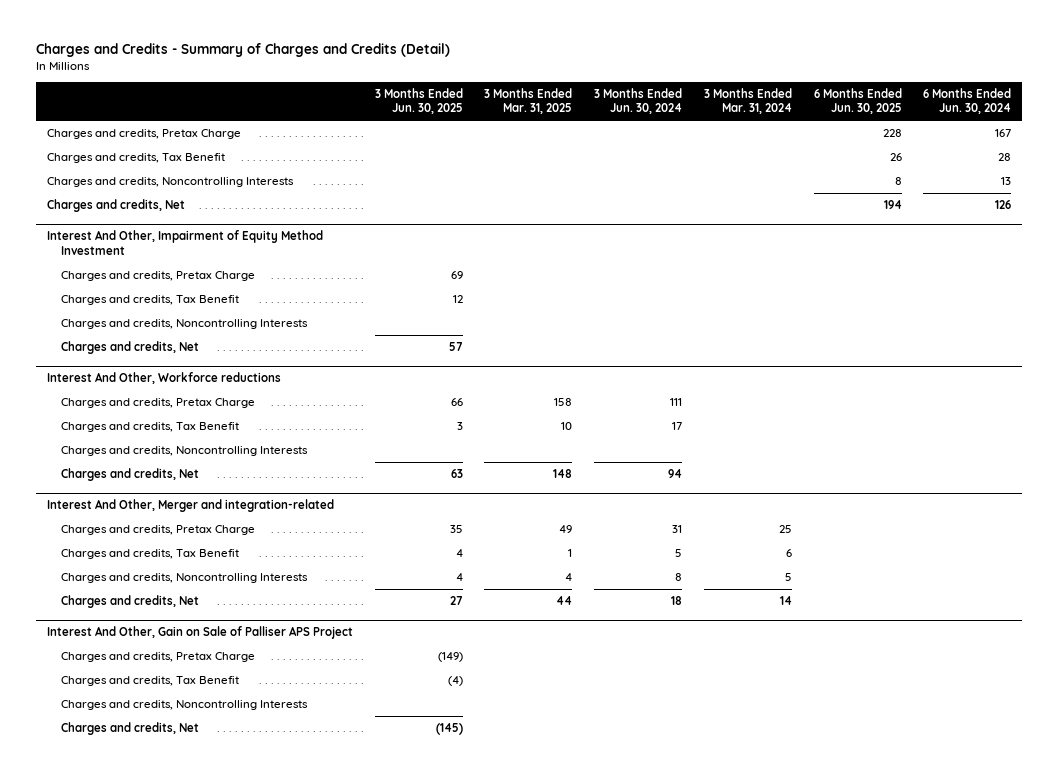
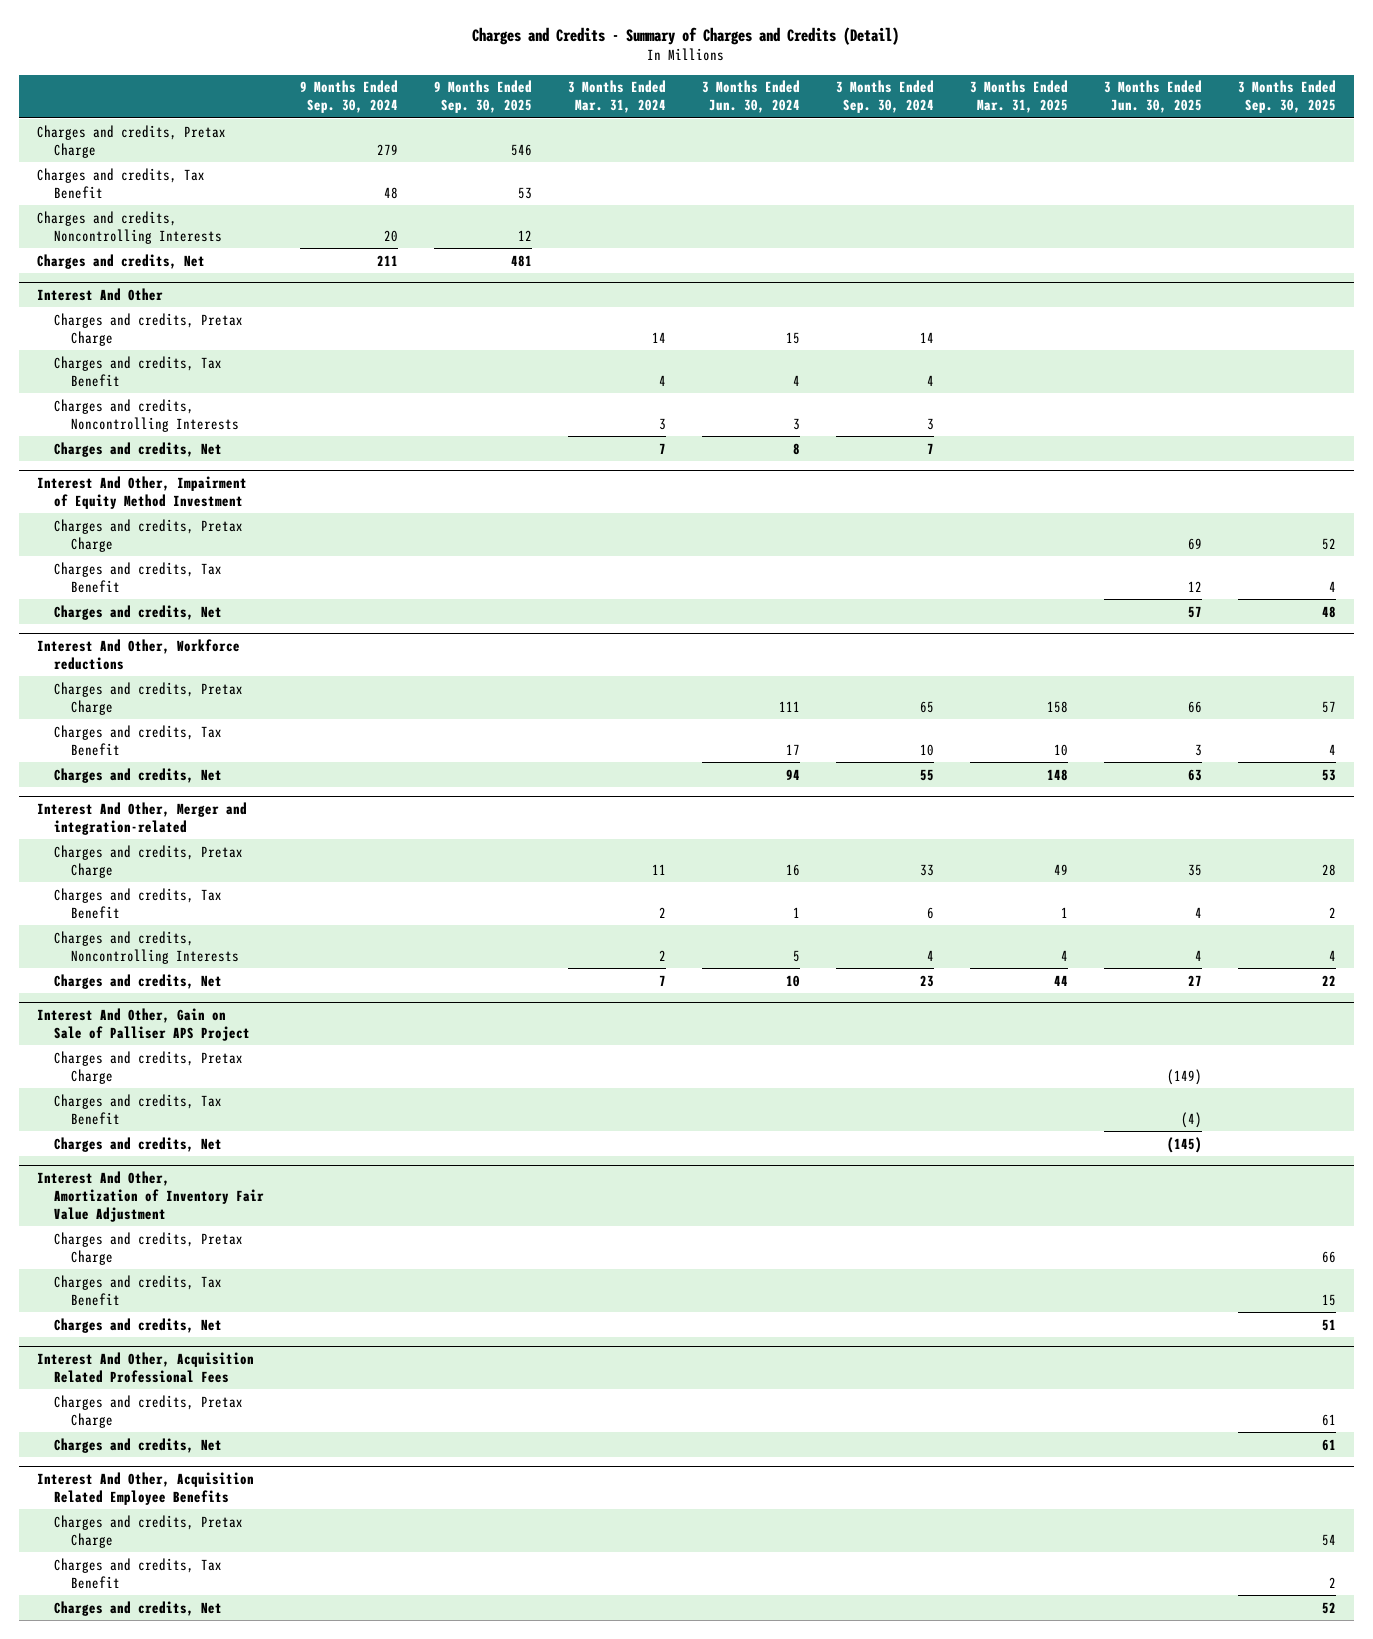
[813,87,902,115] 6 Months Ended Jun. 30, 2025 -> none
[923,87,1012,115] 6 Months Ended Jun. 30, 2024 -> none
none -> [299,80,398,114] 9 Months Ended Sep. 30, 2024
none -> [433,80,532,114] 9 Months Ended Sep. 30, 2025
none -> [835,80,934,114] 3 Months Ended Sep. 30, 2024
none -> [1237,80,1336,114] 3 Months Ended Sep. 30, 2025
none -> [36,287,163,301] Interest And Other
none -> [53,312,243,346] Charges and credits, Pretax Charge
none -> [53,355,222,387] Charges and credits, Tax Benefit
none -> [53,398,240,432] Charges and credits, Noncontrolling Interests
none -> [53,441,222,457] Charges and credits, Net
[61,319,309,330] Charges and credits, Noncontrolling Interests -> none
[61,446,309,457] Charges and credits, Noncontrolling Interests -> none
[672,525,683,534] 31 -> [785,863,800,876] 16
[778,525,792,534] 25 -> [651,863,666,875] 11
[675,549,683,558] 5 -> [792,906,800,918] 1
[785,549,792,558] 6 -> [658,906,666,918] 2
[675,573,683,582] 8 -> [792,949,800,962] 5
[784,573,792,582] 5 -> [658,949,666,961] 2
[671,596,683,606] 18 -> [785,974,800,987] 10
[779,596,792,606] 14 -> [658,974,666,986] 7
[61,700,309,711] Charges and credits, Noncontrolling Interests -> none
none -> [36,1170,264,1222] Interest And Other, Amortization of Inventory Fair Value Adjustment
none -> [53,1231,243,1265] Charges and credits, Pretax Charge
none -> [53,1274,222,1306] Charges and credits, Tax Benefit
none -> [53,1317,222,1333] Charges and credits, Net
none -> [36,1351,254,1383] Interest And Other, Acquisition Related Professional Fees
none -> [53,1394,243,1428] Charges and credits, Pretax Charge
none -> [53,1437,222,1453] Charges and credits, Net
none -> [36,1471,254,1505] Interest And Other, Acquisition Related Employee Benefits
none -> [53,1514,243,1548] Charges and credits, Pretax Charge
none -> [53,1557,222,1589] Charges and credits, Tax Benefit
none -> [53,1600,222,1616] Charges and credits, Net

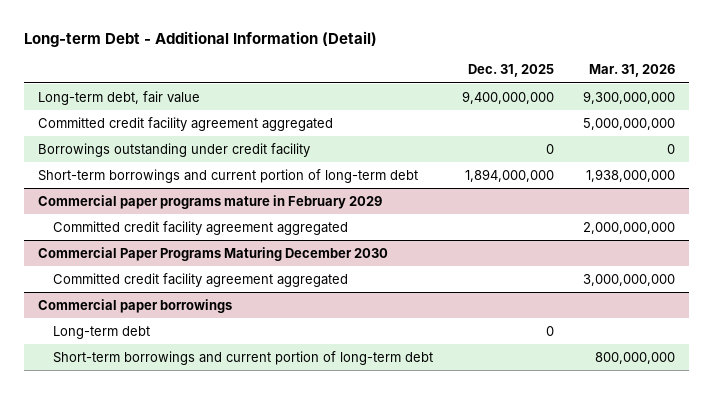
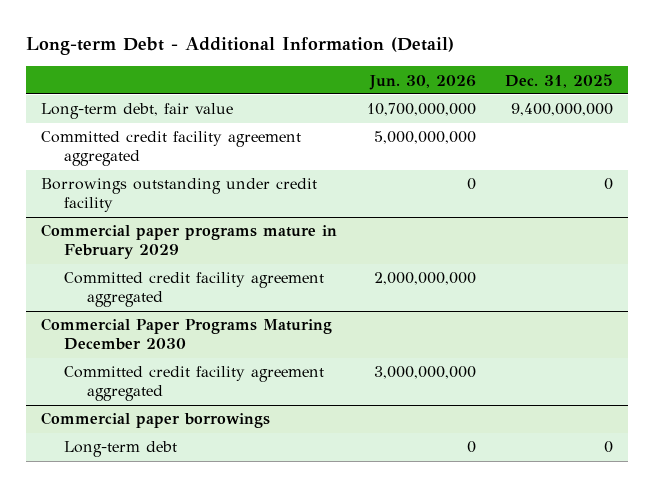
[588,64,675,78] Mar. 31, 2026 -> none
none -> [368,74,476,90] Jun. 30, 2026
[38,168,419,183] Short-term borrowings and current portion of long-term debt -> none
[52,350,433,365] Short-term borrowings and current portion of long-term debt -> none

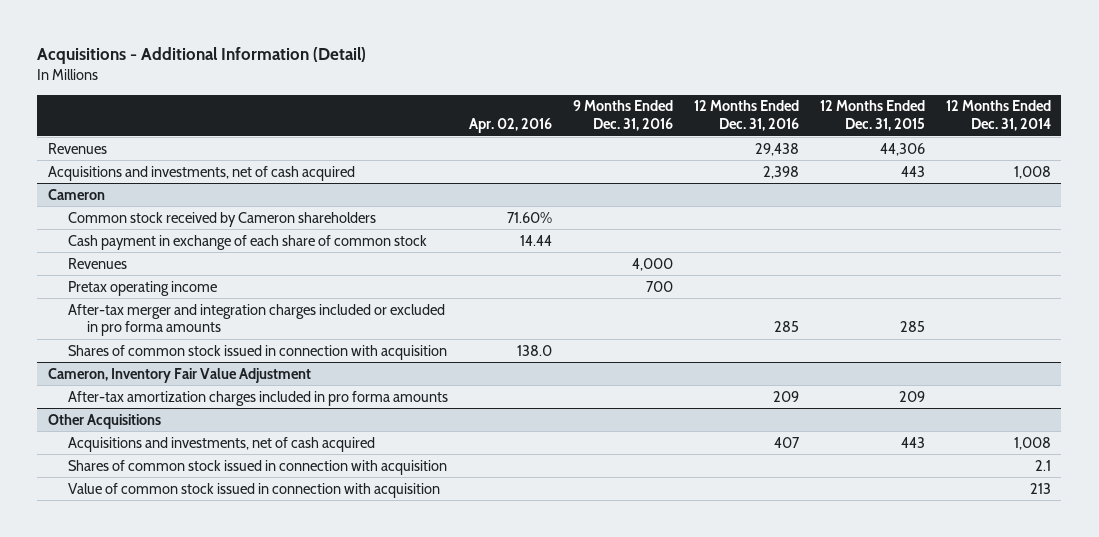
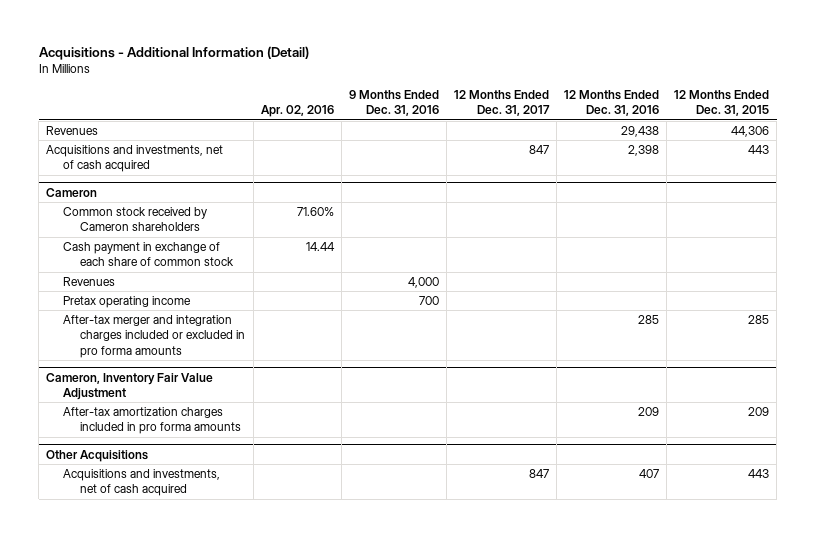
[945,100,1051,132] 12 Months Ended Dec. 31, 2014 -> none
none -> [453,90,550,117] 12 Months Ended Dec. 31, 2017
[67,344,447,360] Shares of common stock issued in connection with acquisition -> none
[67,459,447,475] Shares of common stock issued in connection with acquisition -> none
[67,482,440,498] Value of common stock issued in connection with acquisition -> none

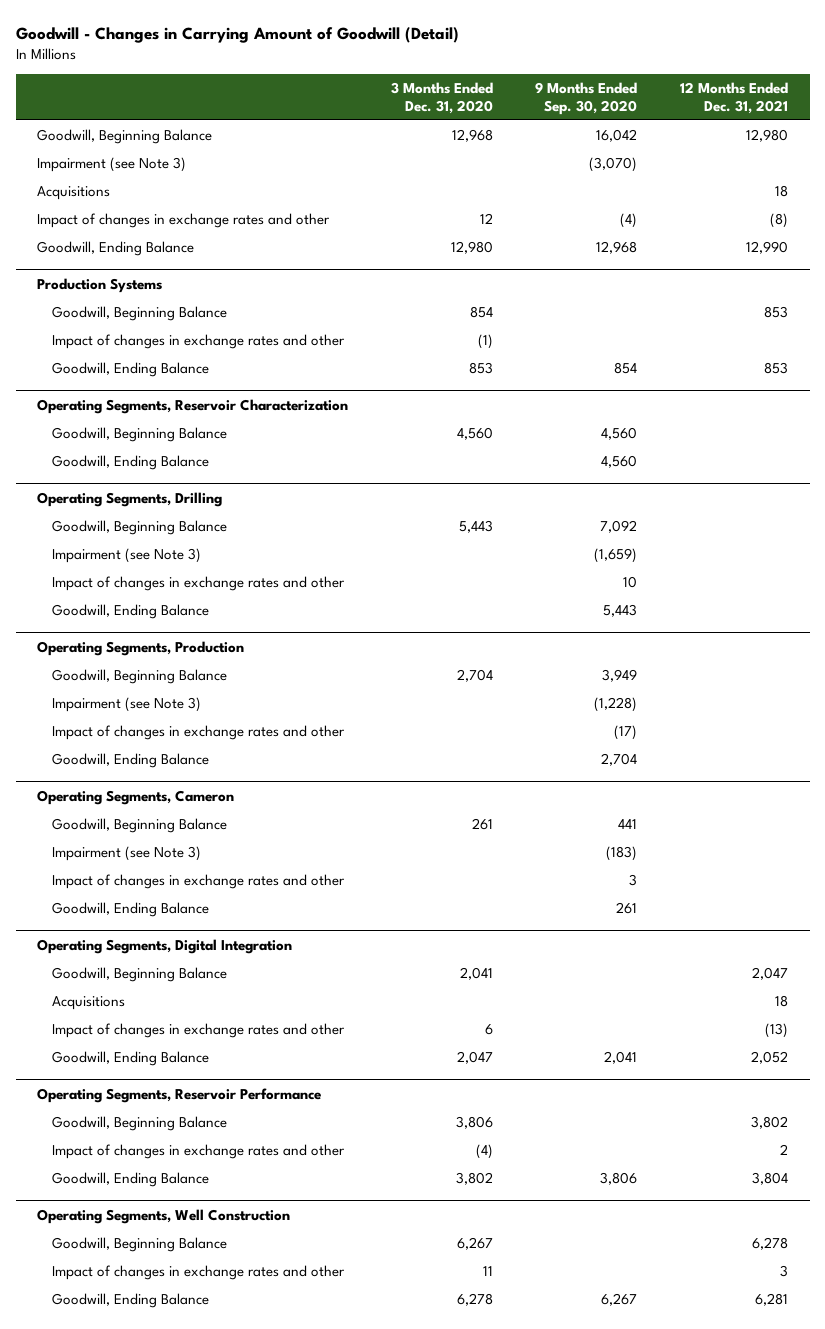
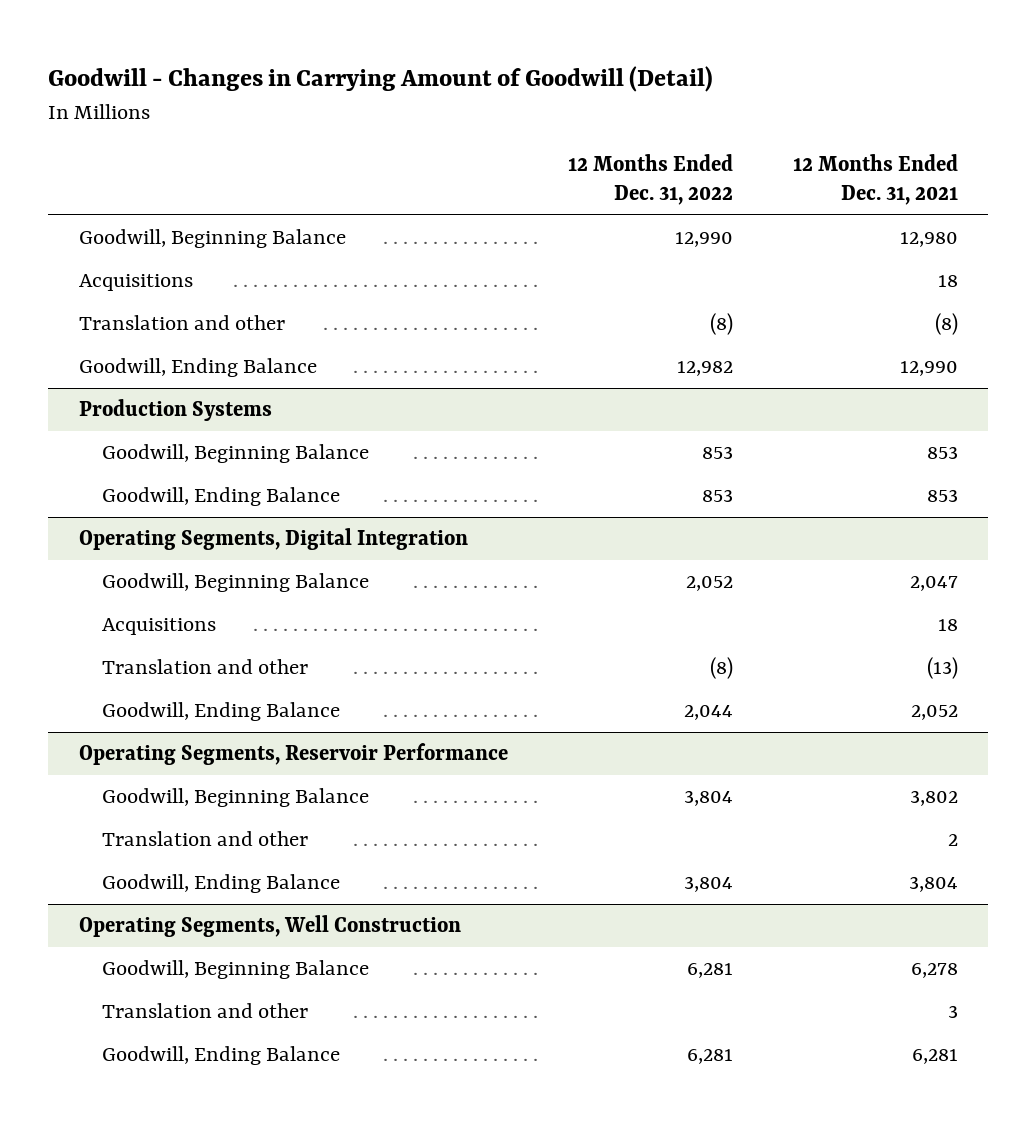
[390,81,493,114] 3 Months Ended Dec. 31, 2020 -> none
[535,81,638,115] 9 Months Ended Sep. 30, 2020 -> none
none -> [567,154,733,206] 12 Months Ended Dec. 31, 2022
[36,156,186,172] Impairment (see Note 3) -> none
[36,212,330,228] Impact of changes in exchange rates and other -> [78,315,285,331] Translation and other
[52,333,346,349] Impact of changes in exchange rates and other -> none
[36,398,348,414] Operating Segments, Reservoir Characterization -> none
[52,426,228,442] Goodwill, Beginning Balance -> none
[52,454,210,470] Goodwill, Ending Balance -> none
[36,491,222,507] Operating Segments, Drilling -> none
[52,519,228,535] Goodwill, Beginning Balance -> none
[52,547,202,563] Impairment (see Note 3) -> none
[52,575,346,591] Impact of changes in exchange rates and other -> none
[52,603,210,619] Goodwill, Ending Balance -> none
[36,640,244,656] Operating Segments, Production -> none
[52,668,228,684] Goodwill, Beginning Balance -> none
[52,696,202,712] Impairment (see Note 3) -> none
[52,724,346,740] Impact of changes in exchange rates and other -> none
[52,752,210,768] Goodwill, Ending Balance -> none
[36,789,234,805] Operating Segments, Cameron -> none
[52,817,228,833] Goodwill, Beginning Balance -> none
[52,845,202,861] Impairment (see Note 3) -> none
[52,873,346,889] Impact of changes in exchange rates and other -> none
[52,901,210,917] Goodwill, Ending Balance -> none
[52,1022,346,1038] Impact of changes in exchange rates and other -> [102,659,309,675] Translation and other
[52,1143,346,1159] Impact of changes in exchange rates and other -> [102,831,309,847] Translation and other
[52,1264,346,1280] Impact of changes in exchange rates and other -> [102,1003,309,1019] Translation and other

